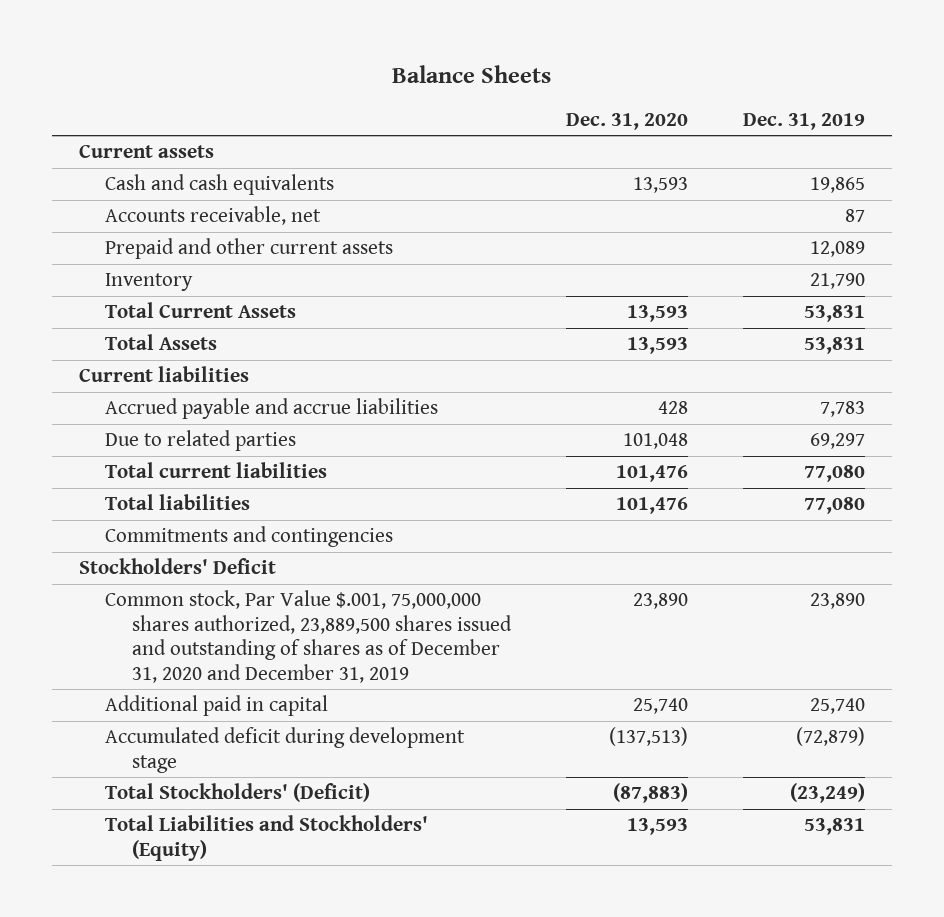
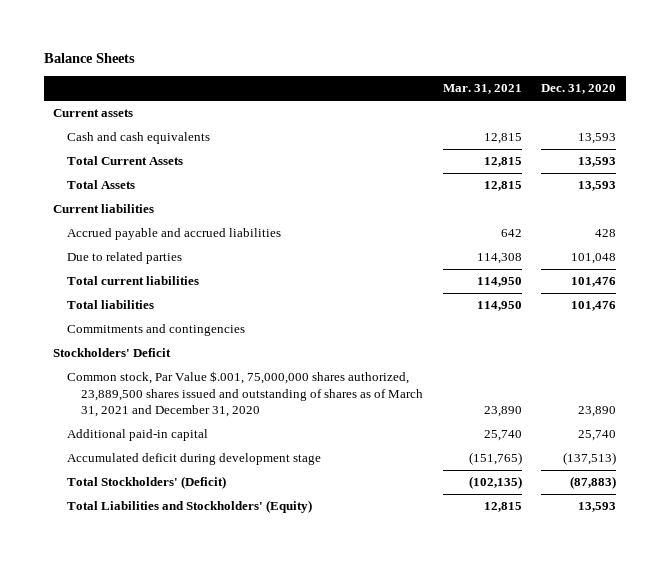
[742,112,865,130] Dec. 31, 2019 -> none
none -> [442,84,522,95] Mar. 31, 2021
[105,206,322,226] Accounts receivable, net -> none
[105,238,394,260] Prepaid and other current assets -> none
[105,273,194,292] Inventory -> none
[105,398,439,420] Accrued payable and accrue liabilities -> [67,228,282,241] Accrued payable and accrued liabilities
[105,590,512,683] Common stock, Par Value $.001, 75,000,000 shares authorized, 23,889,500 shares issued and outstanding of shares as of December 31, 2020 and December 31, 2019 -> [67,371,423,418] Common stock, Par Value $.001, 75,000,000 shares authorized, 23,889,500 shares issued and outstanding of shares as of March 31, 2021 and December 31, 2020
[105,695,329,717] Additional paid in capital -> [67,429,209,442] Additional paid-in capital

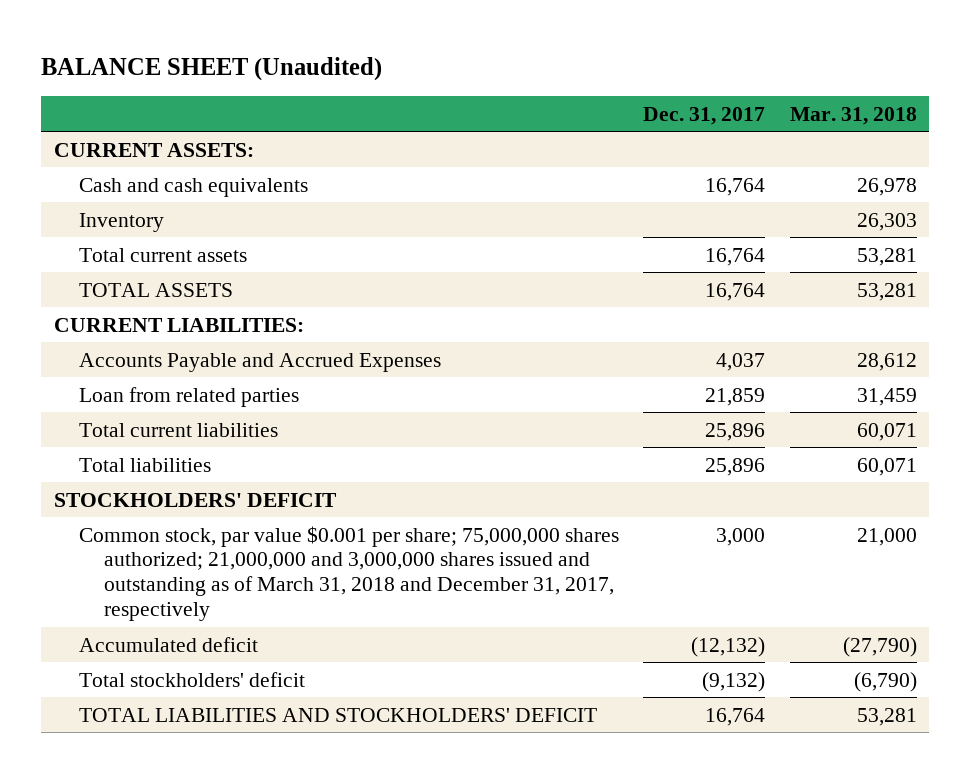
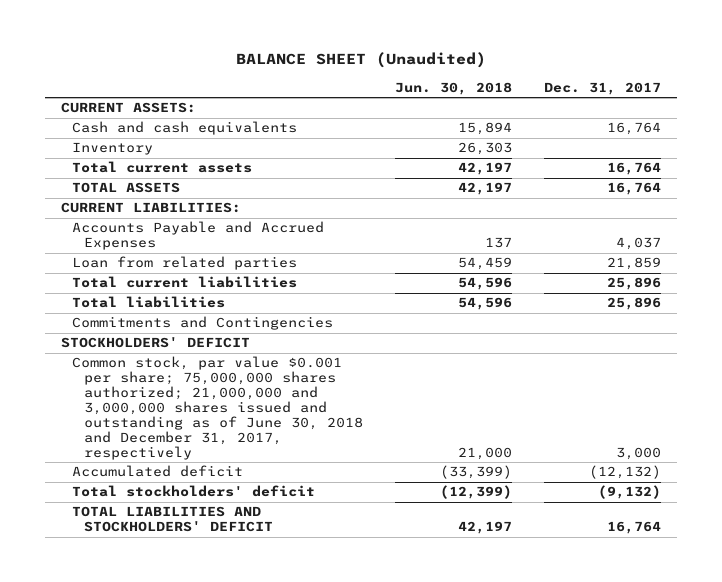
[789,106,917,125] Mar. 31, 2018 -> none
none -> [395,81,513,95] Jun. 30, 2018
none -> [72,316,334,331] Commitments and Contingencies
[78,525,619,621] Common stock, par value $0.001 per share; 75,000,000 shares authorized; 21,000,000 and 3,000,000 shares issued and outstanding as of March 31, 2018 and December 31, 2017, respectively -> [72,356,364,460] Common stock, par value $0.001 per share; 75,000,000 shares authorized; 21,000,000 and 3,000,000 shares issued and outstanding as of June 30, 2018 and December 31, 2017, respectively

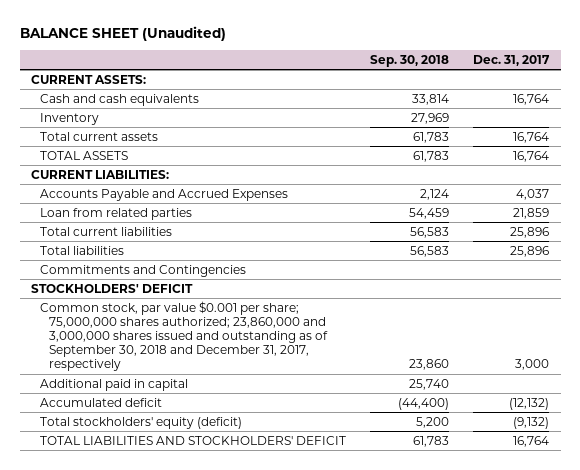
[395,81,513,95] Jun. 30, 2018 -> none
none -> [369,54,449,67] Sep. 30, 2018
[72,356,364,460] Common stock, par value $0.001 per share; 75,000,000 shares authorized; 21,000,000 and 3,000,000 shares issued and outstanding as of June 30, 2018 and December 31, 2017, respectively -> [40,300,328,372] Common stock, par value $0.001 per share; 75,000,000 shares authorized; 23,860,000 and 3,000,000 shares issued and outstanding as of September 30, 2018 and December 31, 2017, respectively
none -> [40,378,189,391] Additional paid in capital
[72,485,316,498] Total stockholders' deficit -> [40,416,243,429] Total stockholders' equity (deficit)

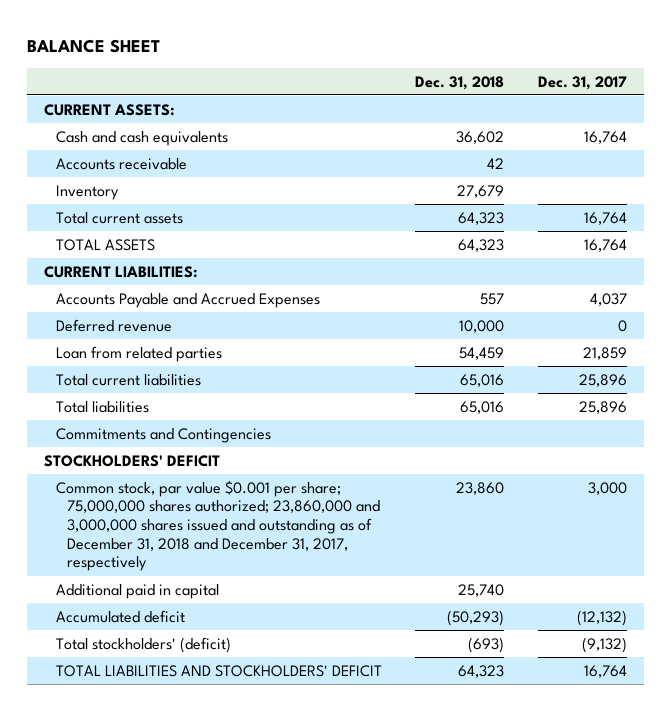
[19,25,226,41] BALANCE SHEET (Unaudited) -> [27,39,161,54] BALANCE SHEET
[369,54,449,67] Sep. 30, 2018 -> none
none -> [415,75,505,90] Dec. 31, 2018
none -> [55,157,187,170] Accounts receivable
none -> [55,318,172,332] Deferred revenue
[40,300,328,372] Common stock, par value $0.001 per share; 75,000,000 shares authorized; 23,860,000 and 3,000,000 shares issued and outstanding as of September 30, 2018 and December 31, 2017, respectively -> [55,479,380,572] Common stock, par value $0.001 per share; 75,000,000 shares authorized; 23,860,000 and 3,000,000 shares issued and outstanding as of December 31, 2018 and December 31, 2017, respectively
[40,416,243,429] Total stockholders' equity (deficit) -> [55,636,231,653] Total stockholders' (deficit)

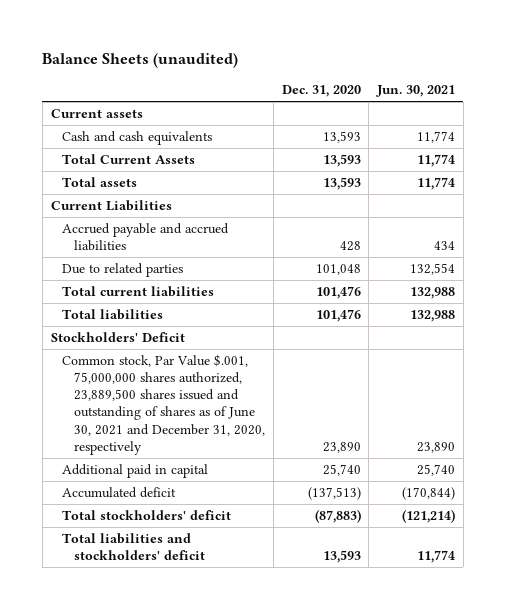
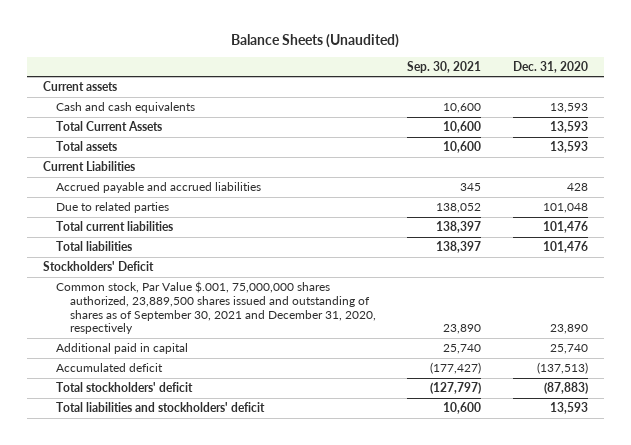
[42,52,239,68] Balance Sheets (unaudited) -> [231,34,400,49] Balance Sheets (Unaudited)
[376,84,456,97] Jun. 30, 2021 -> none
none -> [407,60,482,73] Sep. 30, 2021
[62,354,265,455] Common stock, Par Value $.001, 75,000,000 shares authorized, 23,889,500 shares issued and outstanding of shares as of June 30, 2021 and December 31, 2020, respectively -> [56,281,376,335] Common stock, Par Value $.001, 75,000,000 shares authorized, 23,889,500 shares issued and outstanding of shares as of September 30, 2021 and December 31, 2020, respectively

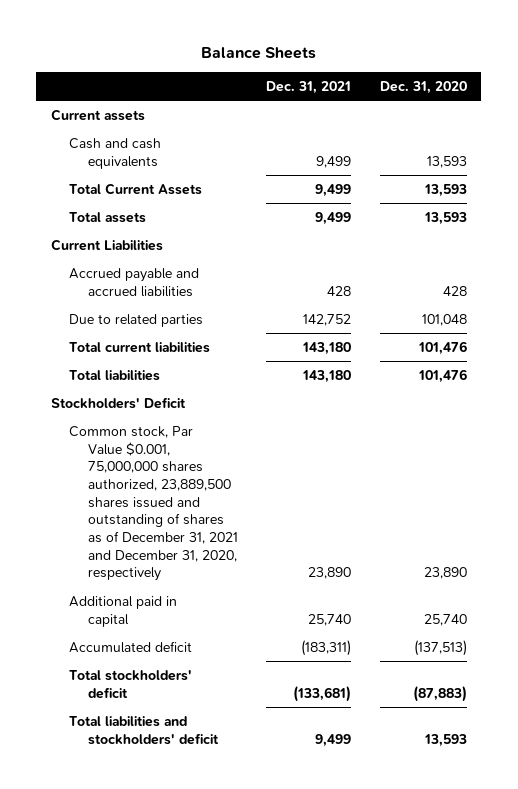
[231,34,400,49] Balance Sheets (Unaudited) -> [200,47,316,60] Balance Sheets
[407,60,482,73] Sep. 30, 2021 -> none
none -> [266,81,352,95] Dec. 31, 2021
[56,281,376,335] Common stock, Par Value $.001, 75,000,000 shares authorized, 23,889,500 shares issued and outstanding of shares as of September 30, 2021 and December 31, 2020, respectively -> [69,425,238,582] Common stock, Par Value $0.001, 75,000,000 shares authorized, 23,889,500 shares issued and outstanding of shares as of December 31, 2021 and December 31, 2020, respectively

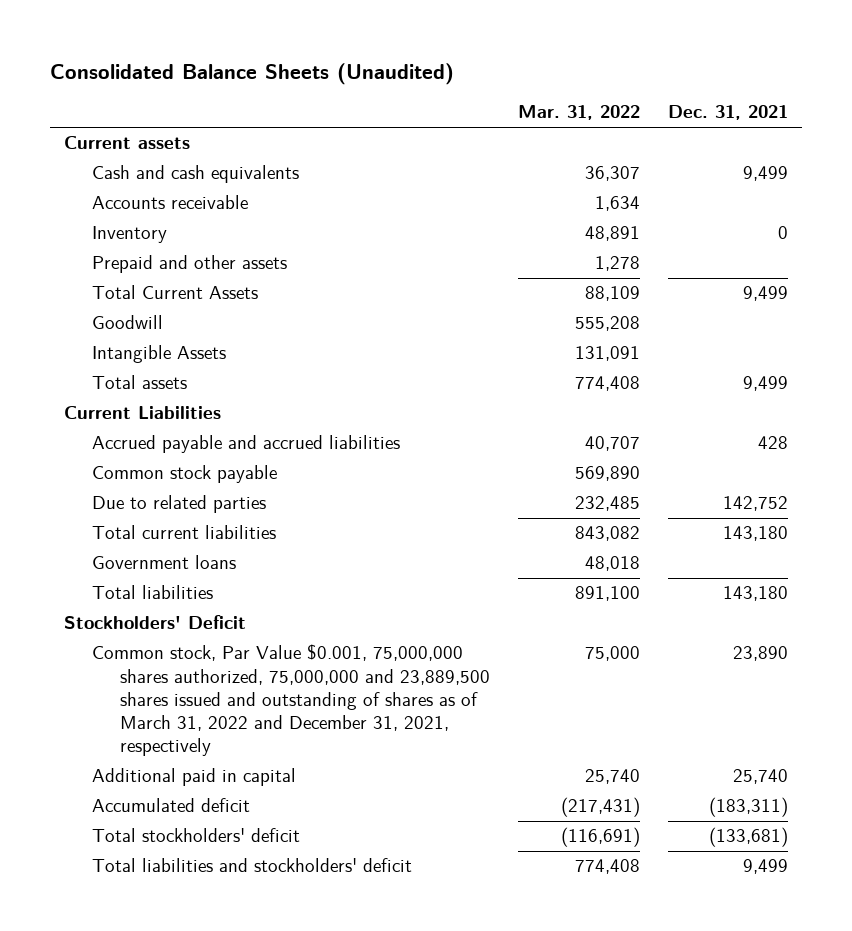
[200,47,316,60] Balance Sheets -> [50,62,455,85] Consolidated Balance Sheets (Unaudited)
[380,81,468,95] Dec. 31, 2020 -> none
none -> [517,105,640,121] Mar. 31, 2022
none -> [92,195,249,210] Accounts receivable
none -> [92,226,168,244] Inventory
none -> [92,255,288,274] Prepaid and other assets
none -> [92,315,164,330] Goodwill
none -> [92,345,227,364] Intangible Assets
none -> [92,465,278,484] Common stock payable
none -> [92,555,237,570] Government loans
[69,425,238,582] Common stock, Par Value $0.001, 75,000,000 shares authorized, 23,889,500 shares issued and outstanding of shares as of December 31, 2021 and December 31, 2020, respectively -> [92,644,490,756] Common stock, Par Value $0.001, 75,000,000 shares authorized, 75,000,000 and 23,889,500 shares issued and outstanding of shares as of March 31, 2022 and December 31, 2021, respectively

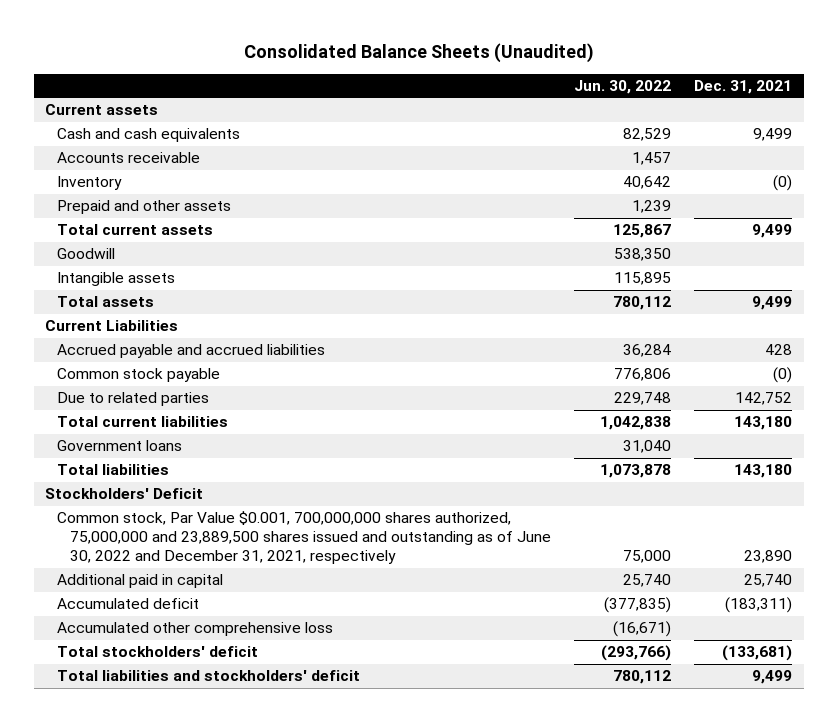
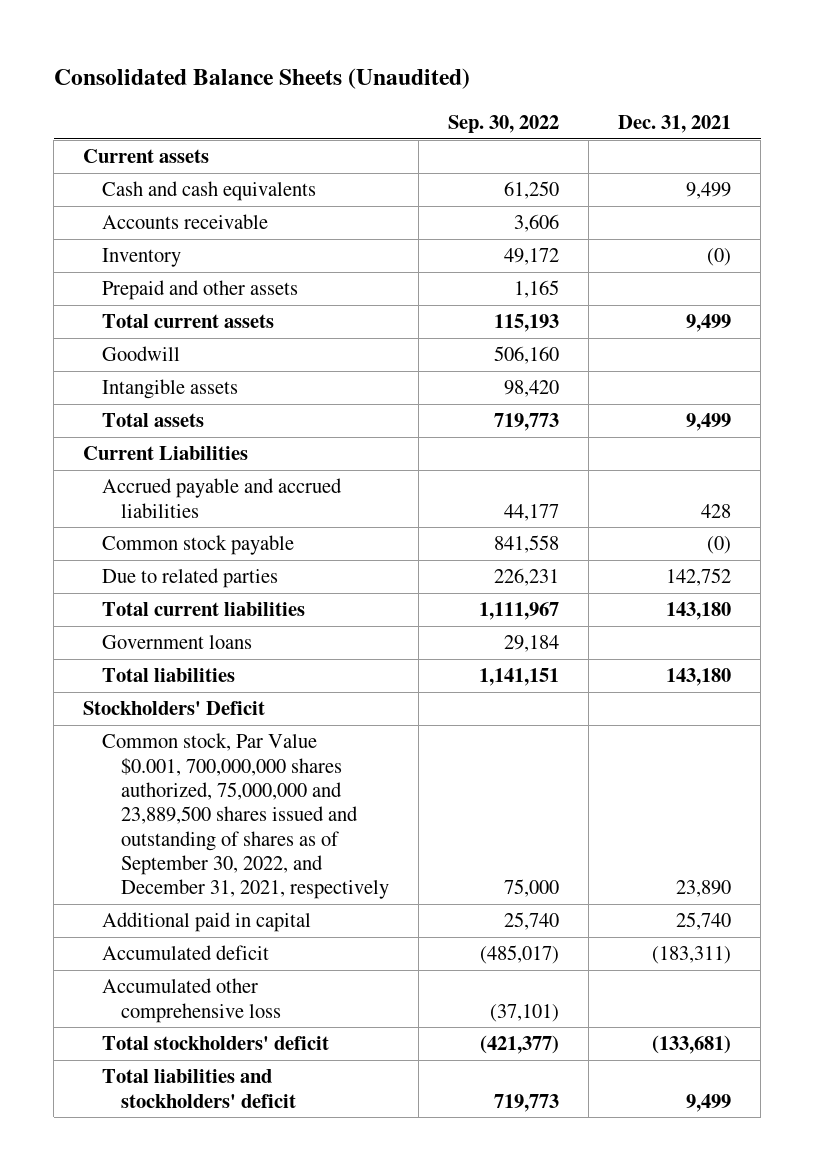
[573,80,671,95] Jun. 30, 2022 -> none
none -> [447,114,559,133] Sep. 30, 2022
[57,511,551,565] Common stock, Par Value $0.001, 700,000,000 shares authorized, 75,000,000 and 23,889,500 shares issued and outstanding as of June 30, 2022 and December 31, 2021, respectively -> [102,733,389,900] Common stock, Par Value $0.001, 700,000,000 shares authorized, 75,000,000 and 23,889,500 shares issued and outstanding of shares as of September 30, 2022, and December 31, 2021, respectively

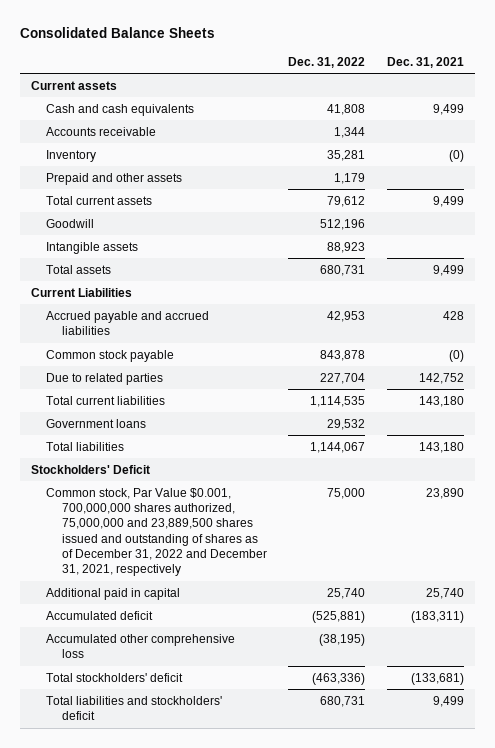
[53,68,470,90] Consolidated Balance Sheets (Unaudited) -> [20,27,216,39] Consolidated Balance Sheets
[447,114,559,133] Sep. 30, 2022 -> none
none -> [288,56,366,68] Dec. 31, 2022
[102,733,389,900] Common stock, Par Value $0.001, 700,000,000 shares authorized, 75,000,000 and 23,889,500 shares issued and outstanding of shares as of September 30, 2022, and December 31, 2021, respectively -> [46,487,267,577] Common stock, Par Value $0.001, 700,000,000 shares authorized, 75,000,000 and 23,889,500 shares issued and outstanding of shares as of December 31, 2022 and December 31, 2021, respectively

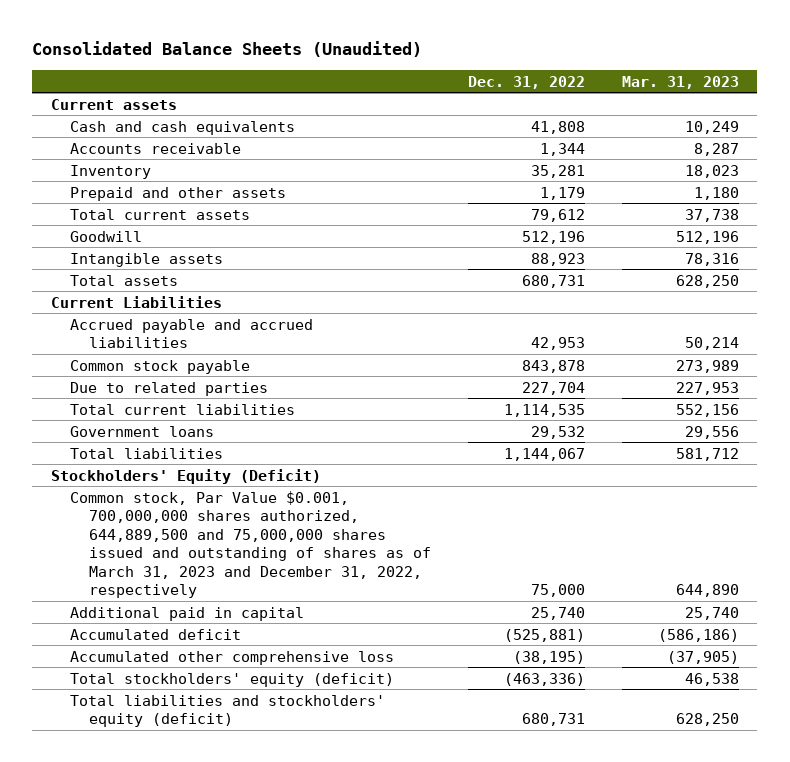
[20,27,216,39] Consolidated Balance Sheets -> [32,41,423,58] Consolidated Balance Sheets (Unaudited)
[387,56,465,68] Dec. 31, 2021 -> none
none -> [621,75,739,89] Mar. 31, 2023
[30,464,150,474] Stockholders' Deficit -> [50,468,321,484] Stockholders' Equity (Deficit)
[46,487,267,577] Common stock, Par Value $0.001, 700,000,000 shares authorized, 75,000,000 and 23,889,500 shares issued and outstanding of shares as of December 31, 2022 and December 31, 2021, respectively -> [69,490,432,599] Common stock, Par Value $0.001, 700,000,000 shares authorized, 644,889,500 and 75,000,000 shares issued and outstanding of shares as of March 31, 2023 and December 31, 2022, respectively
[46,672,184,682] Total stockholders' deficit -> [69,672,394,687] Total stockholders' equity (deficit)
[46,695,223,720] Total liabilities and stockholders' deficit -> [69,694,385,728] Total liabilities and stockholders' equity (deficit)

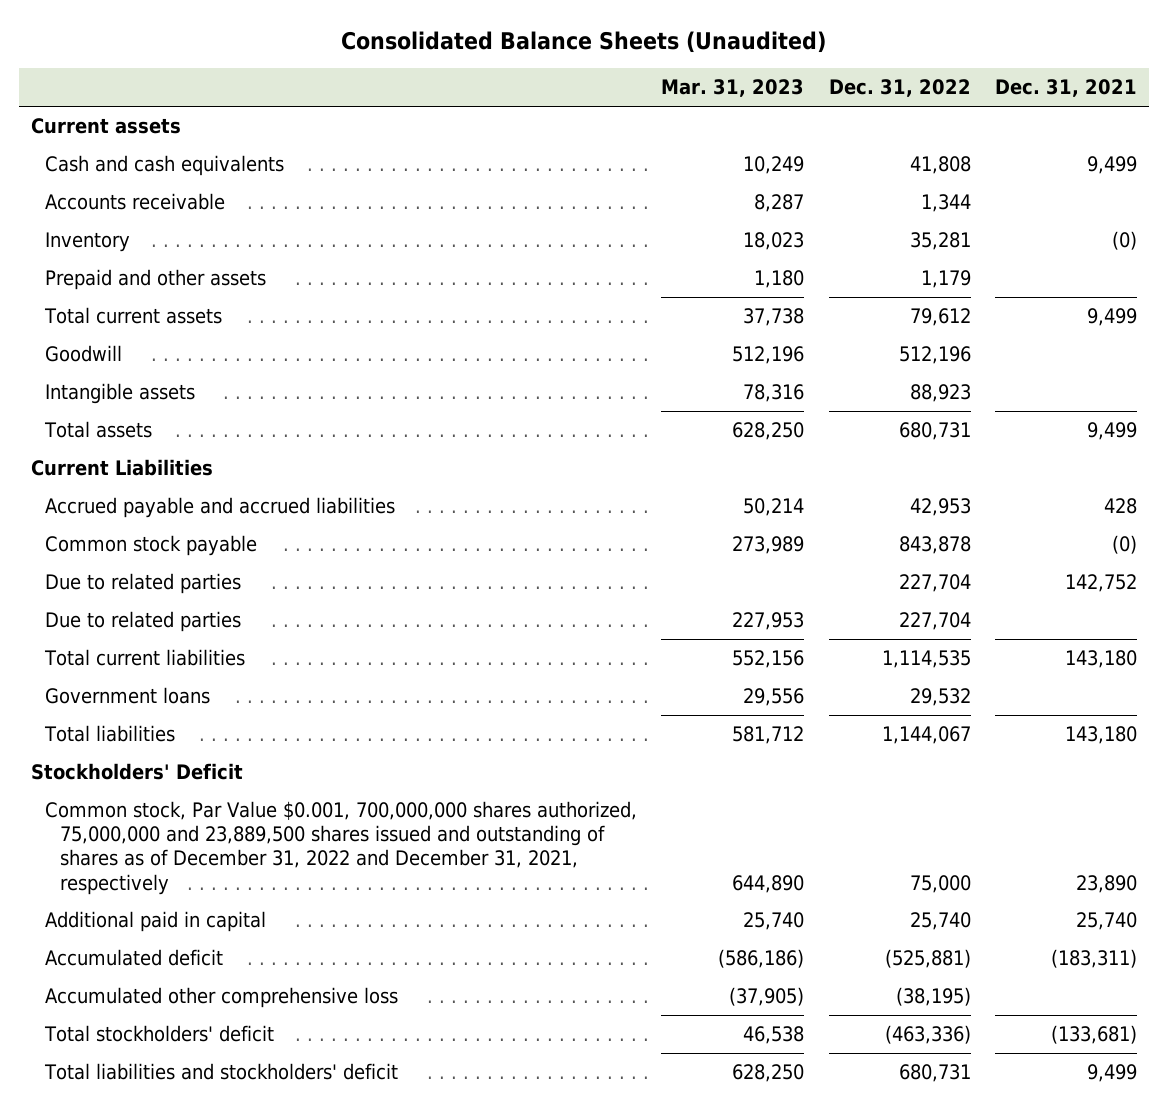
none -> [994,79,1137,98] Dec. 31, 2021
none -> [45,573,242,595] Due to related parties
[50,468,321,484] Stockholders' Equity (Deficit) -> [30,763,243,781] Stockholders' Deficit
[69,490,432,599] Common stock, Par Value $0.001, 700,000,000 shares authorized, 644,889,500 and 75,000,000 shares issued and outstanding of shares as of March 31, 2023 and December 31, 2022, respectively -> [45,801,638,895] Common stock, Par Value $0.001, 700,000,000 shares authorized, 75,000,000 and 23,889,500 shares issued and outstanding of shares as of December 31, 2022 and December 31, 2021, respectively
[69,672,394,687] Total stockholders' equity (deficit) -> [44,1025,275,1043] Total stockholders' deficit
[69,694,385,728] Total liabilities and stockholders' equity (deficit) -> [44,1063,399,1081] Total liabilities and stockholders' deficit

